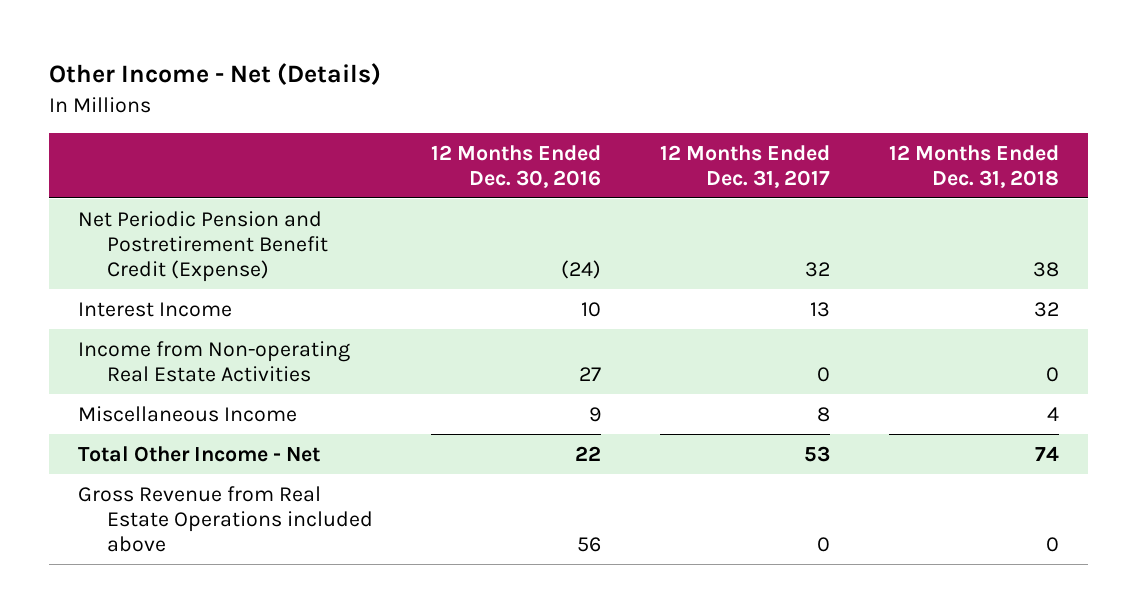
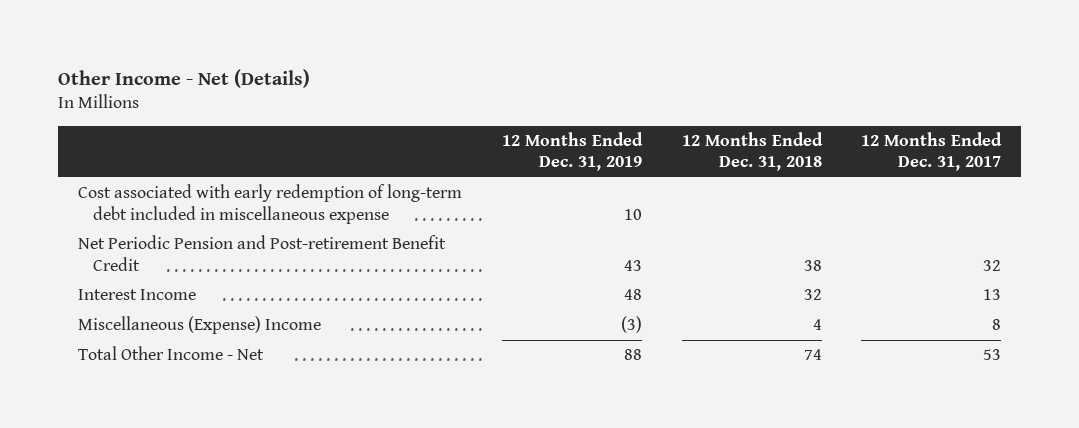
[431,144,602,188] 12 Months Ended Dec. 30, 2016 -> none
none -> [501,131,643,172] 12 Months Ended Dec. 31, 2019
none -> [77,184,462,224] Cost associated with early redemption of long-term debt included in miscellaneous expense
[78,210,328,283] Net Periodic Pension and Postretirement Benefit Credit (Expense) -> [77,235,446,271] Net Periodic Pension and Post-retirement Benefit Credit
[78,340,351,382] Income from Non-operating Real Estate Activities -> none
[78,405,298,422] Miscellaneous Income -> [77,316,321,335] Miscellaneous (Expense) Income
[78,485,373,553] Gross Revenue from Real Estate Operations included above -> none

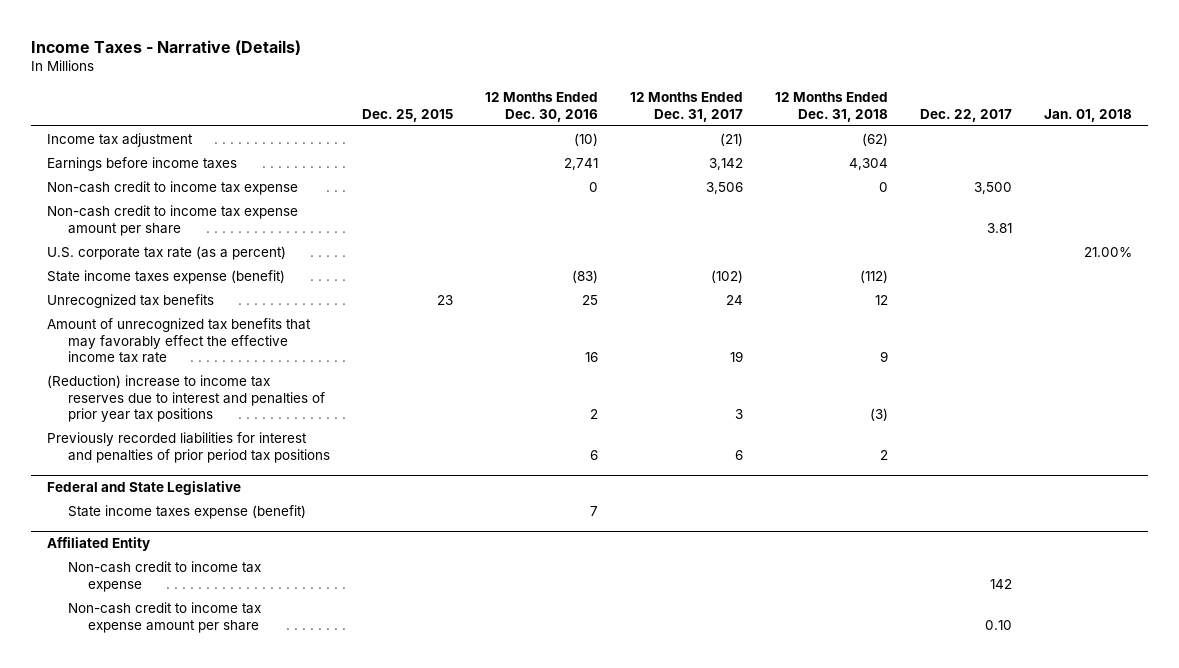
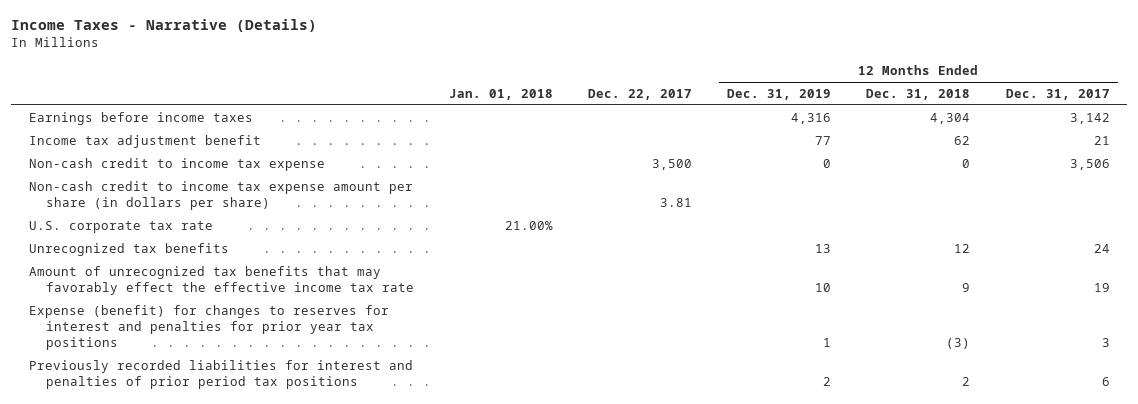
[361,108,453,122] Dec. 25, 2015 -> none
[484,91,598,122] 12 Months Ended Dec. 30, 2016 -> none
none -> [727,88,832,100] Dec. 31, 2019
[47,133,194,148] Income tax adjustment -> none
none -> [28,134,261,148] Income tax adjustment benefit
[47,270,286,285] State income taxes expense (benefit) -> none
[47,205,299,236] Non-cash credit to income tax expense amount per share -> [28,180,413,210] Non-cash credit to income tax expense amount per share (in dollars per share)
[47,246,287,261] U.S. corporate tax rate (as a percent) -> [28,220,213,233] U.S. corporate tax rate
[47,375,325,423] (Reduction) increase to income tax reserves due to interest and penalties of prior year tax positions -> [28,304,389,350] Expense (benefit) for changes to reserves for interest and penalties for prior year tax positions
[47,481,242,496] Federal and State Legislative -> none
[67,505,306,520] State income taxes expense (benefit) -> none
[47,537,151,552] Affiliated Entity -> none
[67,561,261,592] Non-cash credit to income tax expense -> none
[67,602,261,633] Non-cash credit to income tax expense amount per share -> none

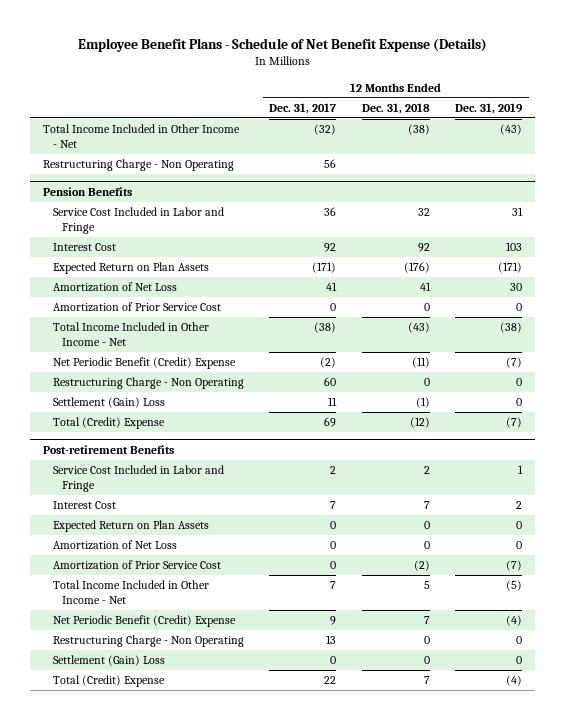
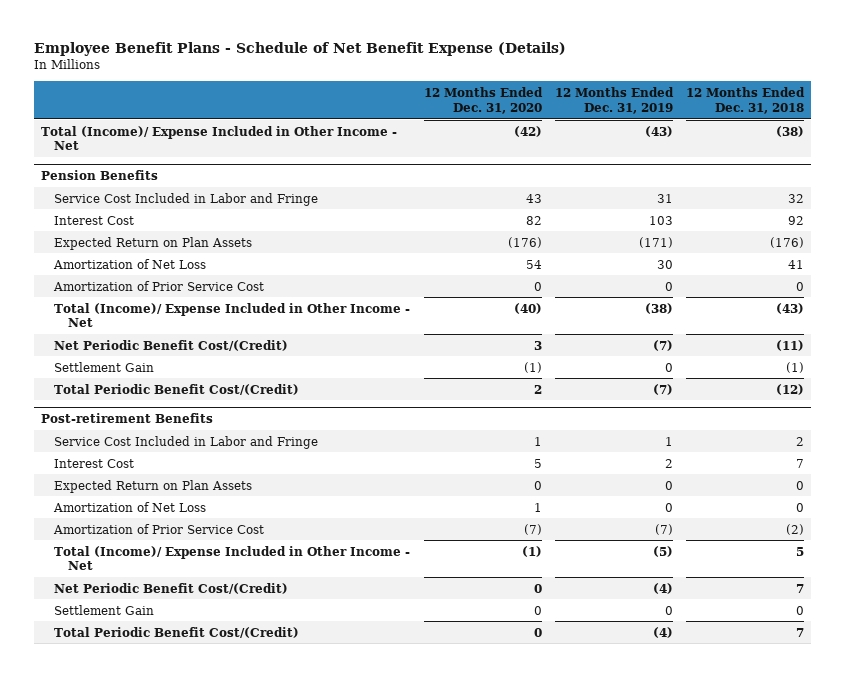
[269,102,337,114] Dec. 31, 2017 -> none
none -> [423,86,543,114] 12 Months Ended Dec. 31, 2020
[43,159,235,172] Restructuring Charge - Non Operating -> none
[43,124,241,149] Total Income Included in Other Income - Net -> [40,125,397,151] Total (Income)/ Expense Included in Other Income - Net
[52,377,244,390] Restructuring Charge - Non Operating -> none
[52,322,209,347] Total Income Included in Other Income - Net -> [54,302,411,328] Total (Income)/ Expense Included in Other Income - Net
[52,357,236,370] Net Periodic Benefit (Credit) Expense -> [54,339,289,351] Net Periodic Benefit Cost/(Credit)
[52,397,165,409] Settlement (Gain) Loss -> [54,361,155,372] Settlement Gain
[52,417,165,430] Total (Credit) Expense -> [54,383,300,395] Total Periodic Benefit Cost/(Credit)
[52,635,244,648] Restructuring Charge - Non Operating -> none
[52,580,209,605] Total Income Included in Other Income - Net -> [54,545,411,571] Total (Income)/ Expense Included in Other Income - Net
[52,615,236,628] Net Periodic Benefit (Credit) Expense -> [54,582,289,594] Net Periodic Benefit Cost/(Credit)
[52,655,165,667] Settlement (Gain) Loss -> [54,604,155,615] Settlement Gain
[52,675,165,688] Total (Credit) Expense -> [54,626,300,638] Total Periodic Benefit Cost/(Credit)

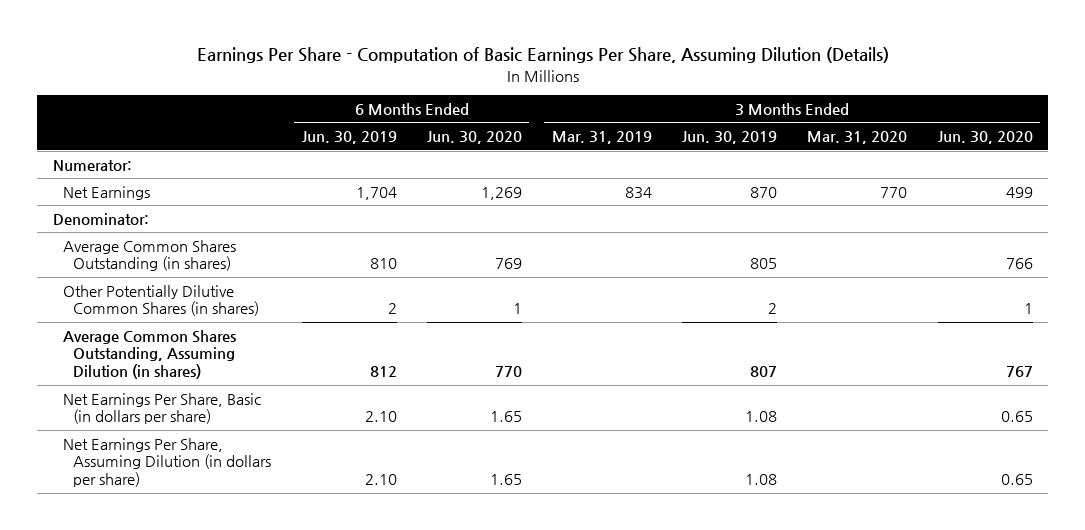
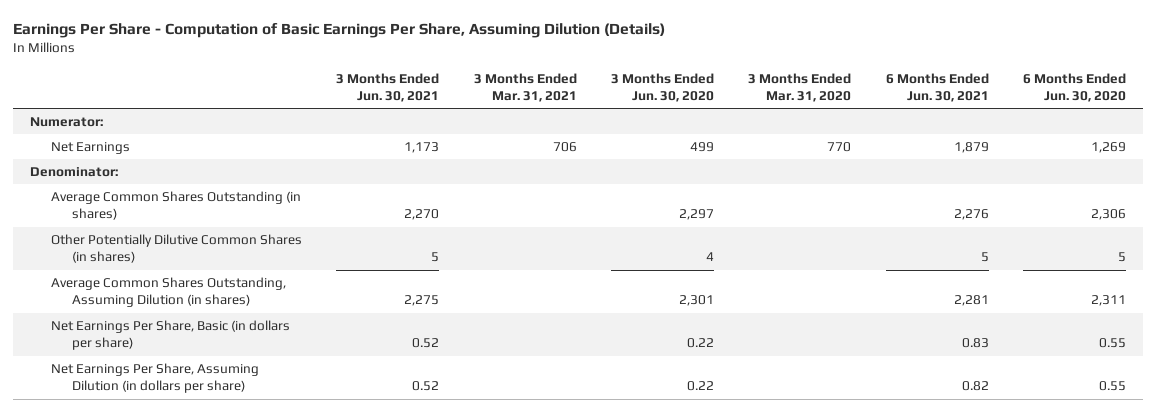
[301,131,397,145] Jun. 30, 2019 -> none
[551,131,652,145] Mar. 31, 2019 -> none
[682,131,778,145] Jun. 30, 2019 -> none
none -> [336,72,440,103] 3 Months Ended Jun. 30, 2021
none -> [473,72,577,103] 3 Months Ended Mar. 31, 2021
none -> [885,72,989,103] 6 Months Ended Jun. 30, 2021
[494,258,522,270] 769 -> [1090,209,1126,221] 2,306
[1005,258,1033,270] 766 -> [679,209,715,221] 2,297
[512,303,522,315] 1 -> [1117,252,1126,263] 5
[1023,303,1033,315] 1 -> [706,252,715,262] 4
[494,366,522,378] 770 -> [1090,295,1126,307] 2,311
[1005,366,1033,378] 767 -> [679,295,715,307] 2,301
[489,411,522,423] 1.65 -> [1098,338,1126,349] 0.55
[1000,411,1033,423] 0.65 -> [687,338,715,349] 0.22
[489,474,522,486] 1.65 -> [1098,381,1126,392] 0.55
[1000,474,1033,486] 0.65 -> [687,381,715,392] 0.22

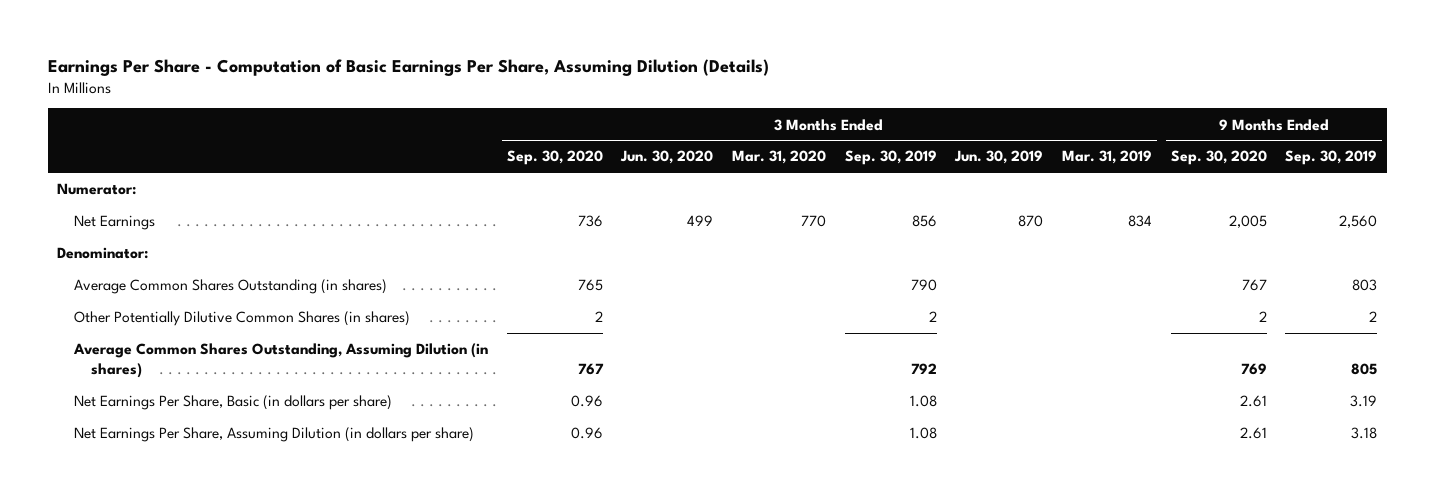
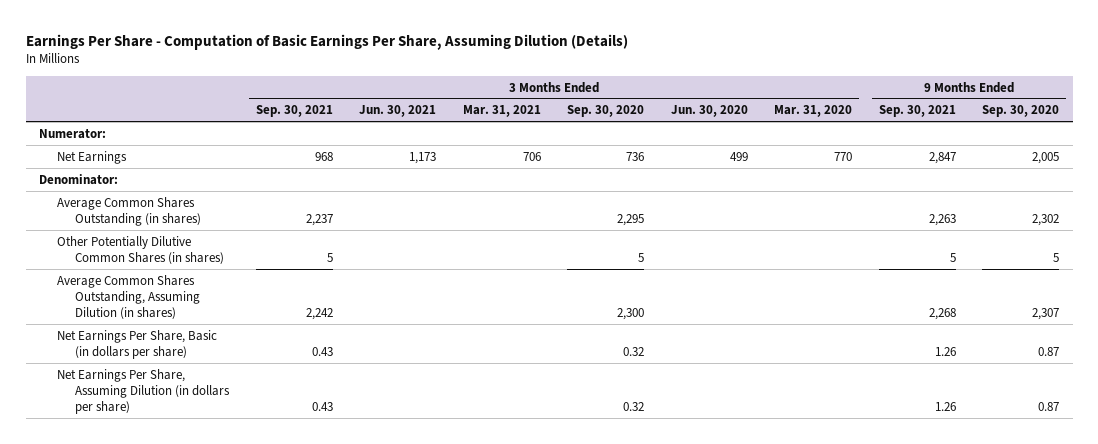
[844,150,937,166] Sep. 30, 2019 -> none
[954,150,1044,165] Jun. 30, 2019 -> none
[1061,150,1152,165] Mar. 31, 2019 -> none
[1285,150,1378,166] Sep. 30, 2019 -> none
none -> [255,105,333,118] Sep. 30, 2021
none -> [359,105,437,118] Jun. 30, 2021
none -> [462,105,541,118] Mar. 31, 2021
none -> [878,105,956,118] Sep. 30, 2021
[577,279,603,292] 765 -> [617,213,645,226] 2,295
[1241,279,1267,292] 767 -> [1032,213,1060,226] 2,302
[594,311,603,323] 2 -> [638,252,645,262] 5
[1258,311,1267,323] 2 -> [1053,252,1060,262] 5
[577,362,604,375] 767 -> [617,308,645,321] 2,300
[1240,362,1267,375] 769 -> [1032,308,1060,321] 2,307
[570,395,603,408] 0.96 -> [623,346,645,356] 0.32
[1239,395,1267,408] 2.61 -> [1038,346,1060,356] 0.87
[570,427,603,440] 0.96 -> [623,402,645,412] 0.32
[1239,427,1267,440] 2.61 -> [1038,402,1060,412] 0.87

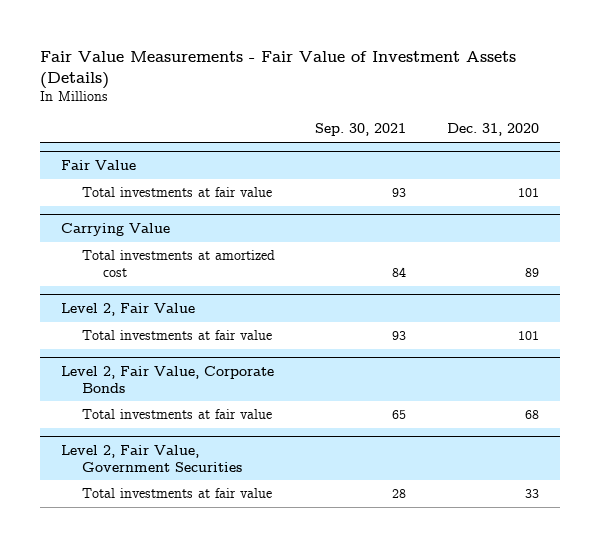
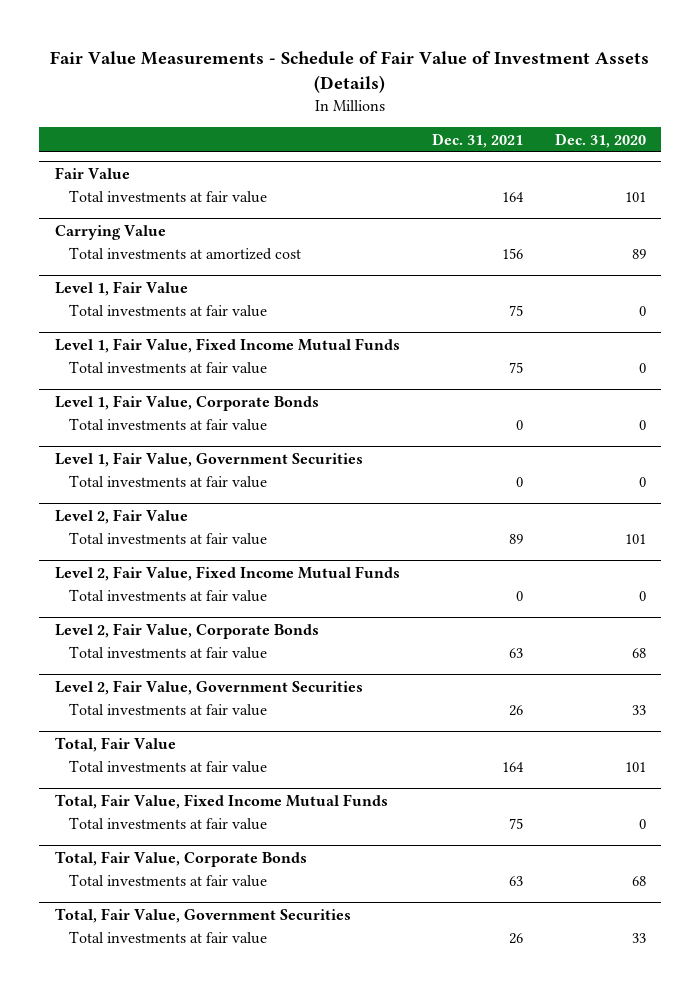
[40,50,517,89] Fair Value Measurements - Fair Value of Investment Assets (Details) -> [50,51,650,94] Fair Value Measurements - Schedule of Fair Value of Investment Assets (Details)
[315,123,407,137] Sep. 30, 2021 -> none
none -> [431,132,523,148] Dec. 31, 2021
none -> [54,280,188,296] Level 1, Fair Value
none -> [69,304,268,318] Total investments at fair value
none -> [54,337,400,353] Level 1, Fair Value, Fixed Income Mutual Funds
none -> [69,361,268,375] Total investments at fair value
none -> [54,394,319,411] Level 1, Fair Value, Corporate Bonds
none -> [69,418,268,432] Total investments at fair value
none -> [54,451,363,467] Level 1, Fair Value, Government Securities
none -> [69,475,268,489] Total investments at fair value
none -> [54,565,400,581] Level 2, Fair Value, Fixed Income Mutual Funds
none -> [69,589,268,603] Total investments at fair value
none -> [54,736,176,752] Total, Fair Value
none -> [69,760,268,774] Total investments at fair value
none -> [54,793,388,809] Total, Fair Value, Fixed Income Mutual Funds
none -> [69,817,268,831] Total investments at fair value
none -> [54,850,307,867] Total, Fair Value, Corporate Bonds
none -> [69,874,268,888] Total investments at fair value
none -> [54,907,351,923] Total, Fair Value, Government Securities
none -> [69,931,268,945] Total investments at fair value

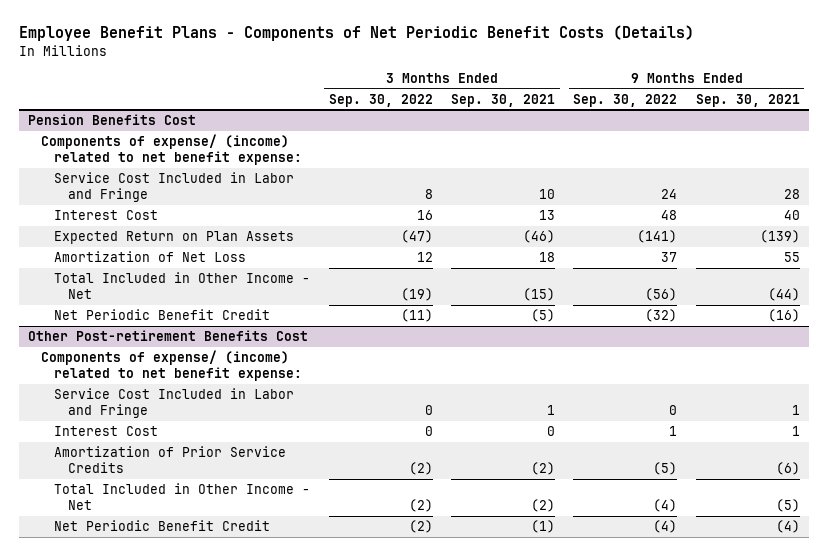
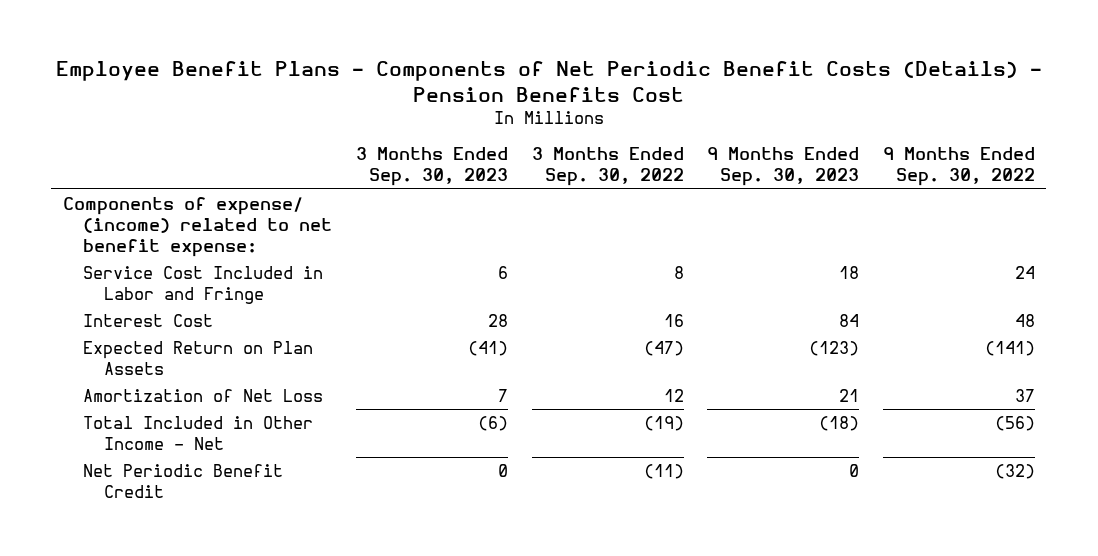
[18,25,694,42] Employee Benefit Plans - Components of Net Periodic Benefit Costs (Details) -> [55,61,1042,102] Employee Benefit Plans - Components of Net Periodic Benefit Costs (Details) - Pension Benefits Cost
[451,93,556,107] Sep. 30, 2021 -> none
[695,93,800,107] Sep. 30, 2021 -> none
none -> [355,147,508,187] 3 Months Ended Sep. 30, 2023
none -> [707,147,860,187] 9 Months Ended Sep. 30, 2023
[27,113,196,125] Pension Benefits Cost -> none
[27,329,308,341] Other Post-retirement Benefits Cost -> none
[41,349,303,382] Components of expense/ (income) related to net benefit expense: -> none
[54,387,295,419] Service Cost Included in Labor and Fringe -> none
[54,425,159,436] Interest Cost -> none
[54,445,287,474] Amortization of Prior Service Credits -> none
[54,482,311,511] Total Included in Other Income - Net -> none
[54,519,271,531] Net Periodic Benefit Credit -> none

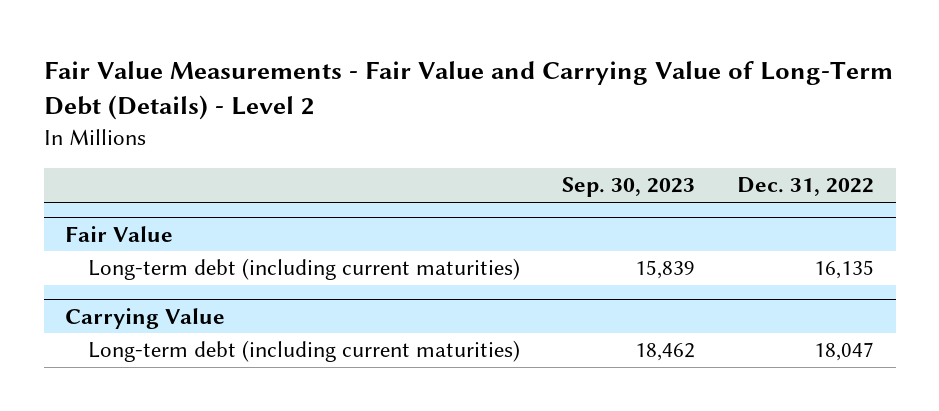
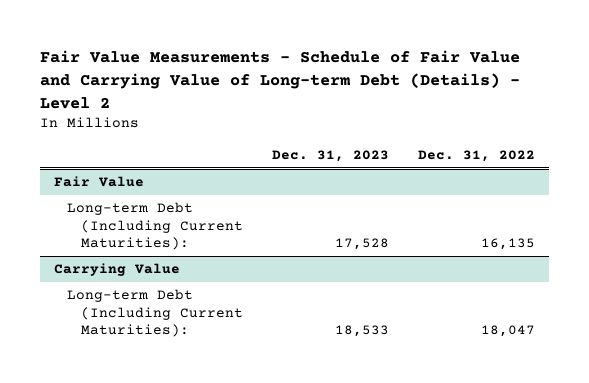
[43,61,893,121] Fair Value Measurements - Fair Value and Carrying Value of Long-Term Debt (Details) - Level 2 -> [39,50,520,109] Fair Value Measurements - Schedule of Fair Value and Carrying Value of Long-term Debt (Details) - Level 2
[562,177,696,198] Sep. 30, 2023 -> none
none -> [271,149,389,162] Dec. 31, 2023
[87,258,520,281] Long-term debt (including current maturities) -> [67,202,243,251] Long-term Debt (Including Current Maturities):
[87,340,520,363] Long-term debt (including current maturities) -> [67,289,243,338] Long-term Debt (Including Current Maturities):

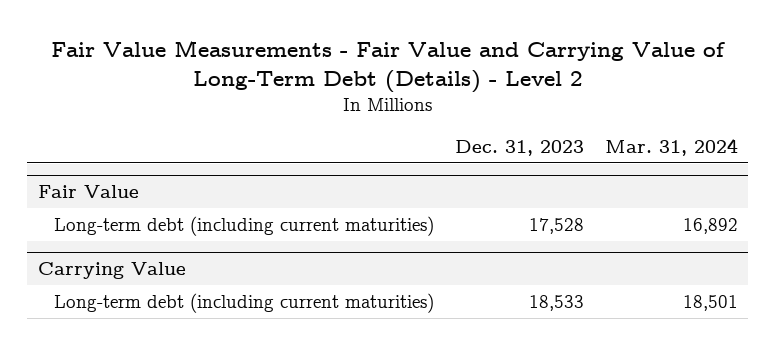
[39,50,520,109] Fair Value Measurements - Schedule of Fair Value and Carrying Value of Long-term Debt (Details) - Level 2 -> [50,39,725,93] Fair Value Measurements - Fair Value and Carrying Value of Long-Term Debt (Details) - Level 2
[417,149,535,162] Dec. 31, 2022 -> none
none -> [604,137,738,156] Mar. 31, 2024
[67,202,243,251] Long-term Debt (Including Current Maturities): -> [53,215,434,236] Long-term debt (including current maturities)
[67,289,243,338] Long-term Debt (Including Current Maturities): -> [53,292,434,313] Long-term debt (including current maturities)

